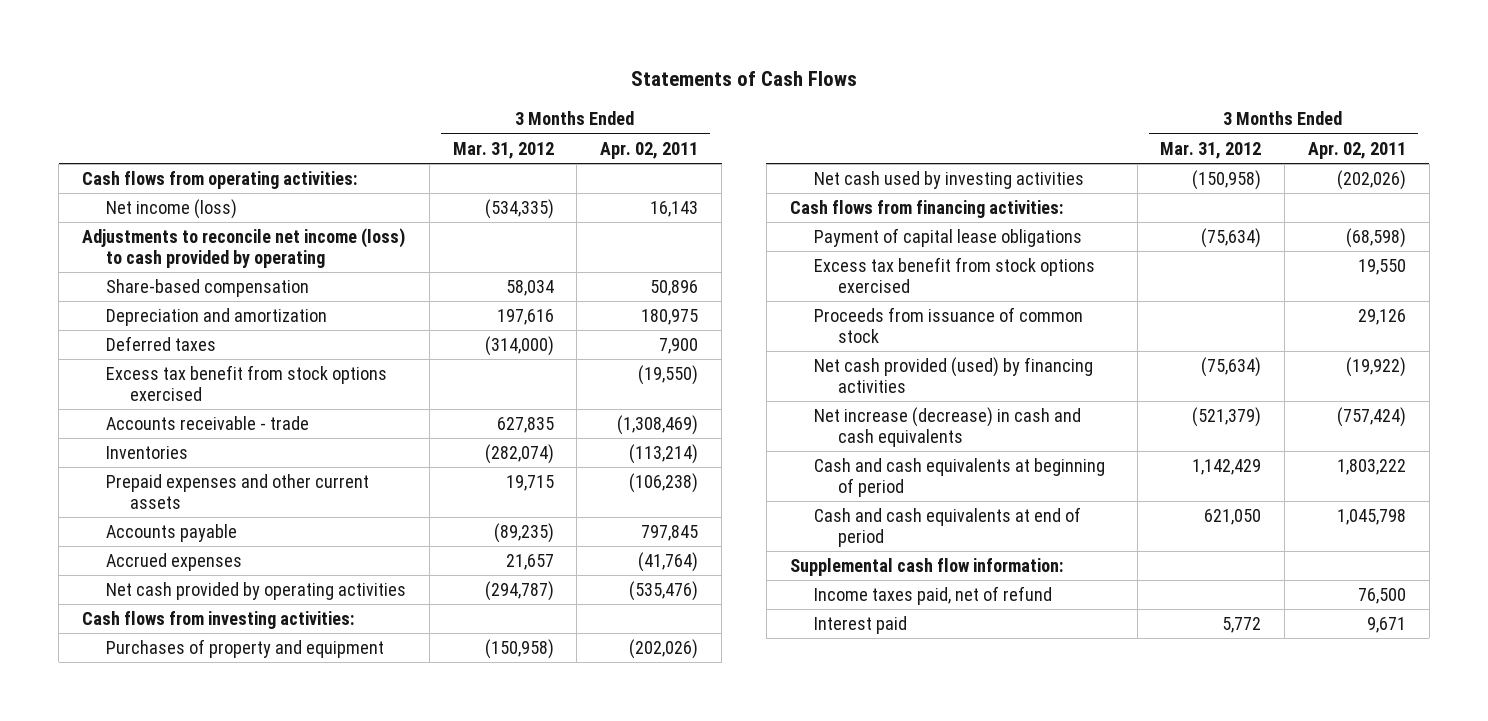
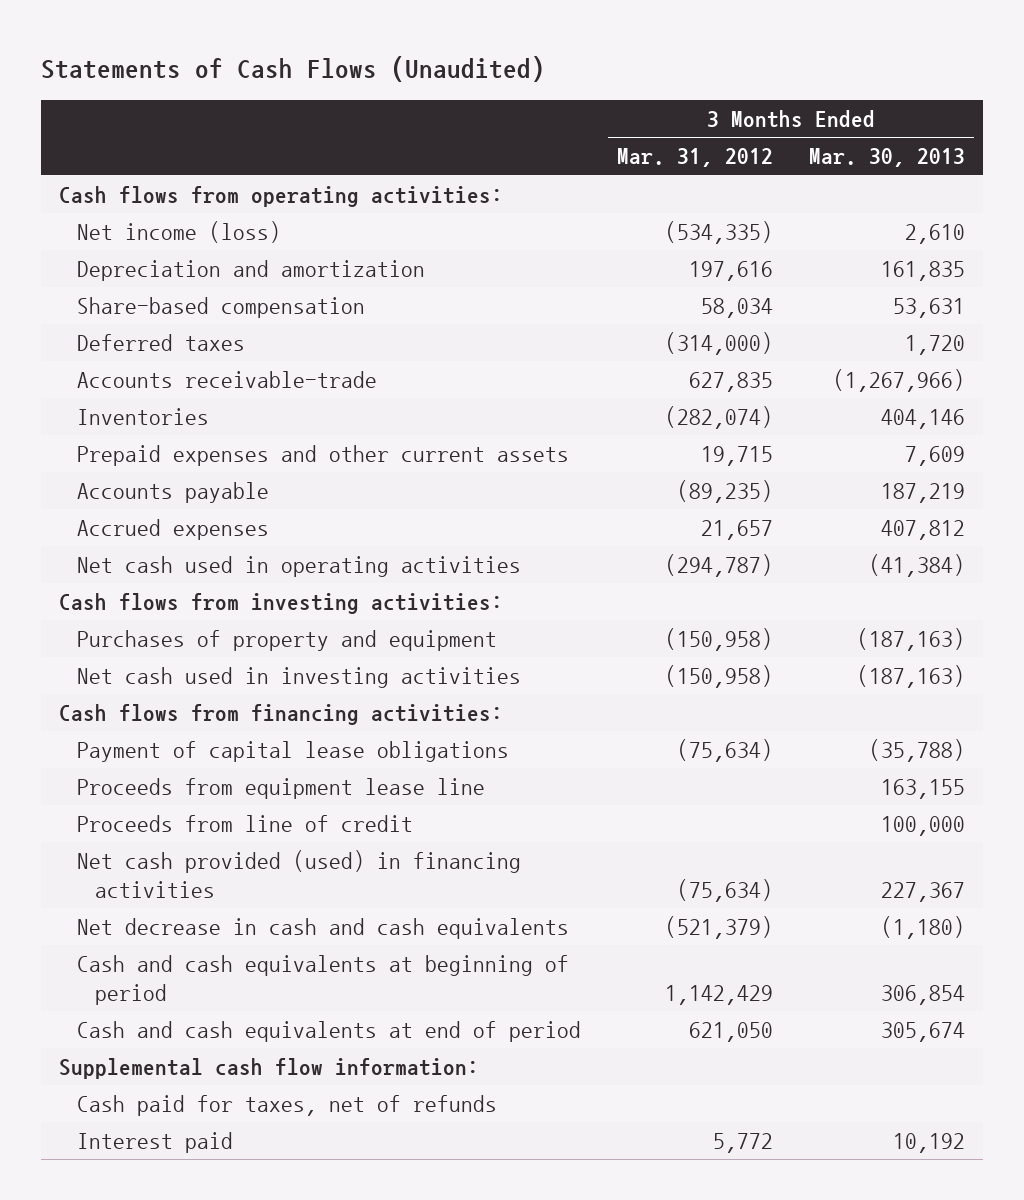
[631,71,858,87] Statements of Cash Flows -> [41,55,546,82] Statements of Cash Flows (Unaudited)
[600,141,699,159] Apr. 02, 2011 -> none
none -> [808,148,965,168] Mar. 30, 2013
[82,228,406,269] Adjustments to reconcile net income (loss) to cash provided by operating -> none
[105,279,309,298] Share-based compensation -> [77,297,366,319] Share-based compensation
[105,365,387,402] Excess tax benefit from stock options exercised -> none
[105,416,309,431] Accounts receivable - trade -> [77,371,378,389] Accounts receivable-trade
[105,582,406,601] Net cash provided by operating activities -> [77,556,522,578] Net cash used in operating activities
[813,171,1084,190] Net cash used by investing activities -> [77,667,522,689] Net cash used in investing activities
[813,257,1095,294] Excess tax benefit from stock options exercised -> none
[813,307,1083,344] Proceeds from issuance of common stock -> none
none -> [77,778,486,800] Proceeds from equipment lease line
none -> [77,815,414,833] Proceeds from line of credit
[813,357,1093,394] Net cash provided (used) by financing activities -> [77,850,522,898] Net cash provided (used) in financing activities
[813,407,1081,448] Net increase (decrease) in cash and cash equivalents -> [77,918,570,940] Net decrease in cash and cash equivalents
[813,586,1052,606] Income taxes paid, net of refund -> [77,1095,498,1117] Cash paid for taxes, net of refunds

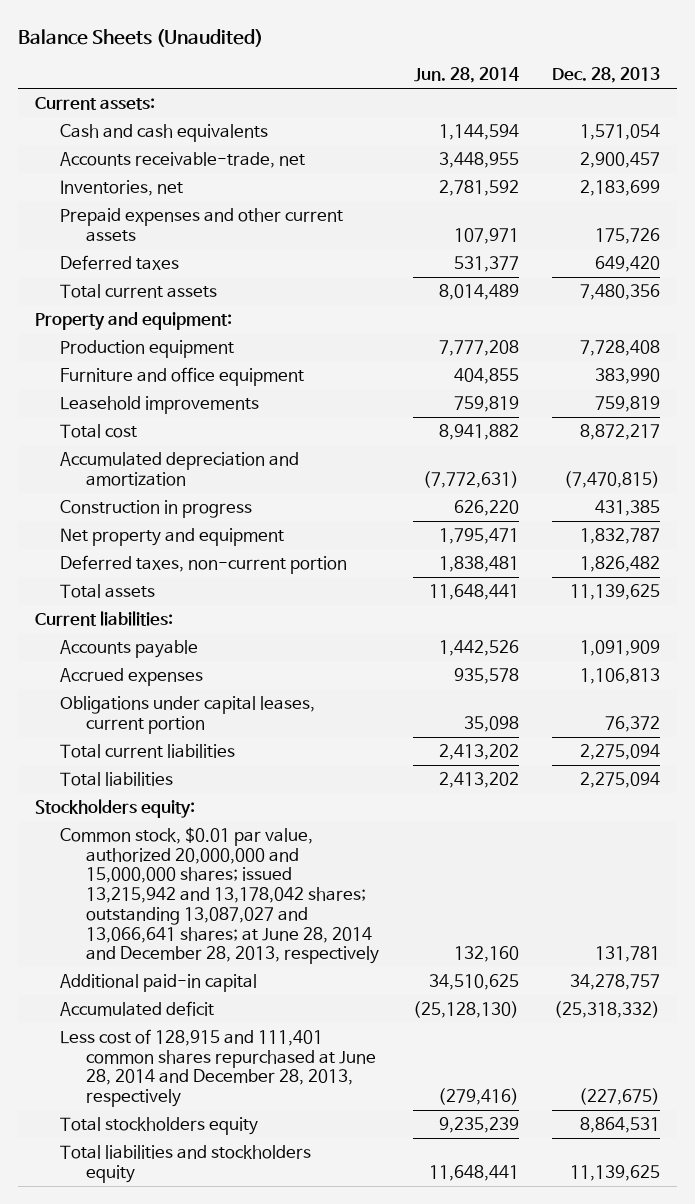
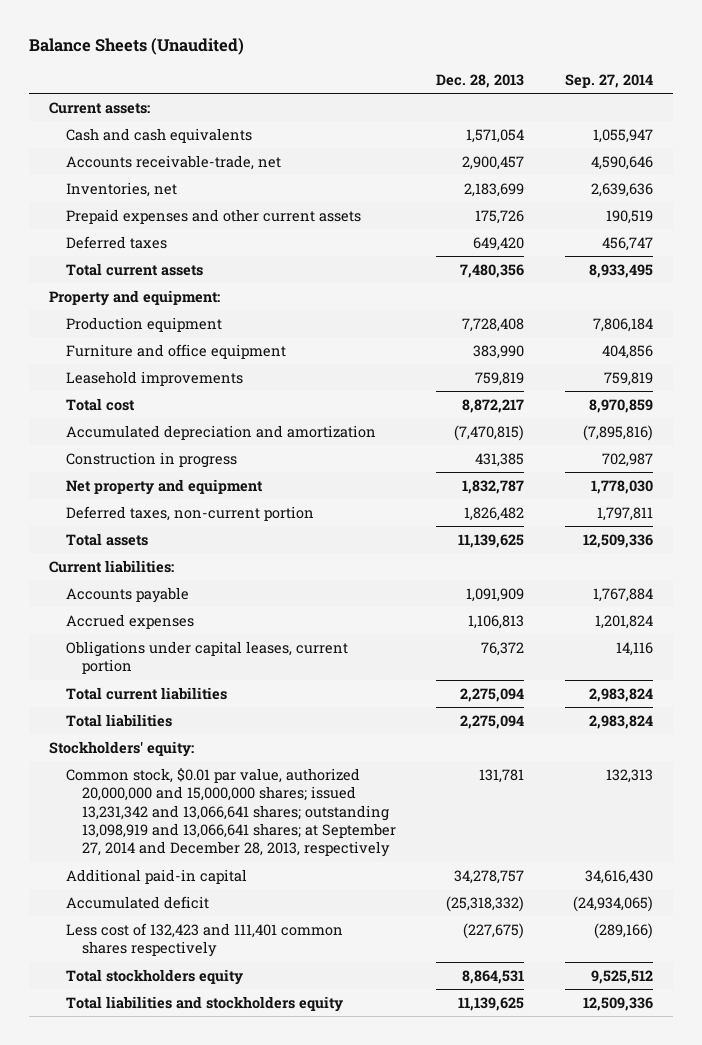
[413,67,519,84] Jun. 28, 2014 -> none
none -> [564,73,653,88] Sep. 27, 2014
[34,798,195,818] Stockholders equity: -> [49,740,195,757] Stockholders' equity:
[60,826,380,965] Common stock, $0.01 par value, authorized 20,000,000 and 15,000,000 shares; issued 13,215,942 and 13,178,042 shares; outstanding 13,087,027 and 13,066,641 shares; at June 28, 2014 and December 28, 2013, respectively -> [65,767,396,858] Common stock, $0.01 par value, authorized 20,000,000 and 15,000,000 shares; issued 13,231,342 and 13,066,641 shares; outstanding 13,098,919 and 13,066,641 shares; at September 27, 2014 and December 28, 2013, respectively
[60,1028,377,1108] Less cost of 128,915 and 111,401 common shares repurchased at June 28, 2014 and December 28, 2013, respectively -> [65,922,343,958] Less cost of 132,423 and 111,401 common shares respectively

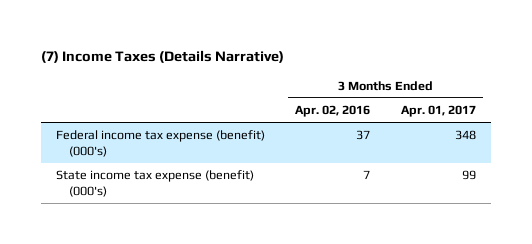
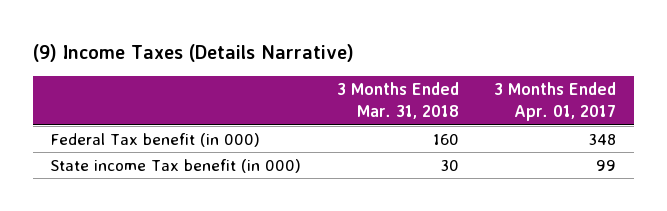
[41,49,285,63] (7) Income Taxes (Details Narrative) -> [32,44,354,63] (9) Income Taxes (Details Narrative)
[295,105,371,118] Apr. 02, 2016 -> none
none -> [336,82,459,120] 3 Months Ended Mar. 31, 2018
[56,130,266,157] Federal income tax expense (benefit) (000's) -> [50,132,261,147] Federal Tax benefit (in 000)
[56,170,255,197] State income tax expense (benefit) (000's) -> [50,158,302,173] State income Tax benefit (in 000)

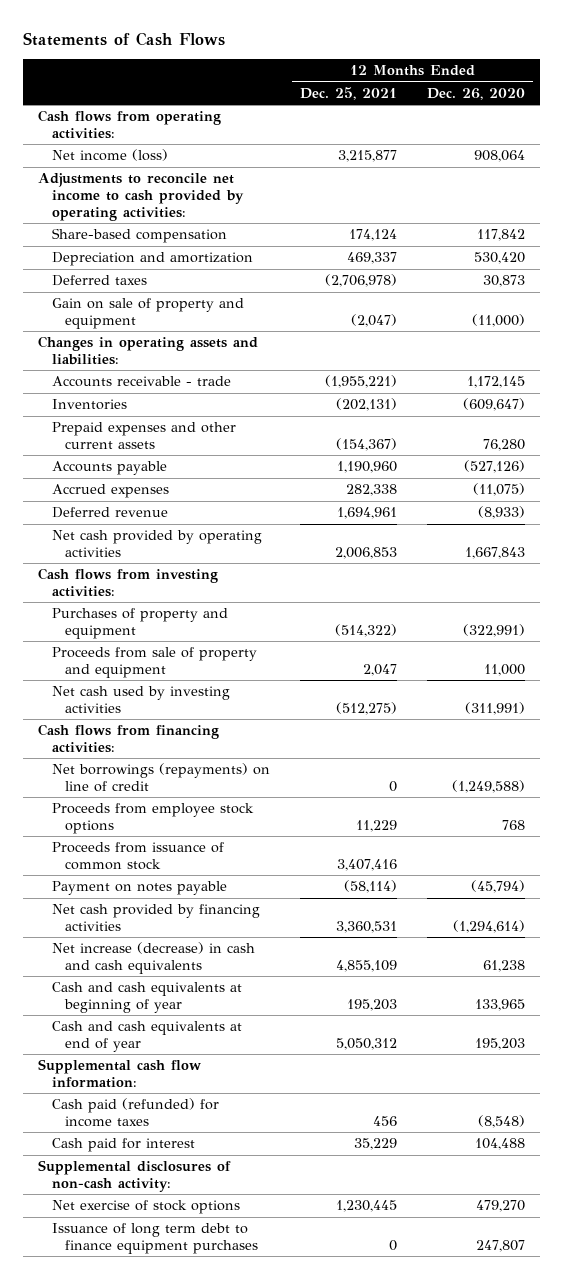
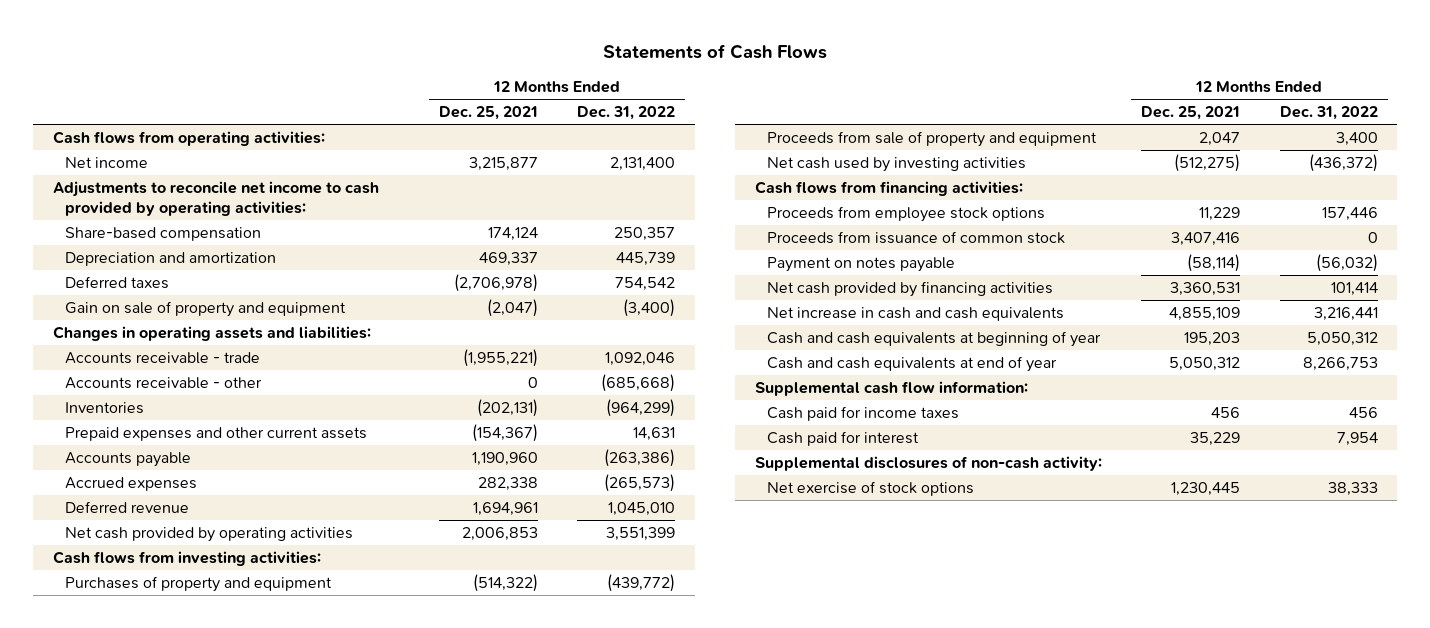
[427,87,526,100] Dec. 26, 2020 -> none
none -> [577,106,676,121] Dec. 31, 2022
[51,149,168,162] Net income (loss) -> [64,157,148,169] Net income
none -> [64,377,262,390] Accounts receivable - other
[51,763,270,793] Net borrowings (repayments) on line of credit -> none
[51,942,255,975] Net increase (decrease) in cash and cash equivalents -> [767,307,1065,322] Net increase in cash and cash equivalents
[51,1098,219,1128] Cash paid (refunded) for income taxes -> [767,406,960,422] Cash paid for income taxes
[51,1223,259,1255] Issuance of long term debt to finance equipment purchases -> none

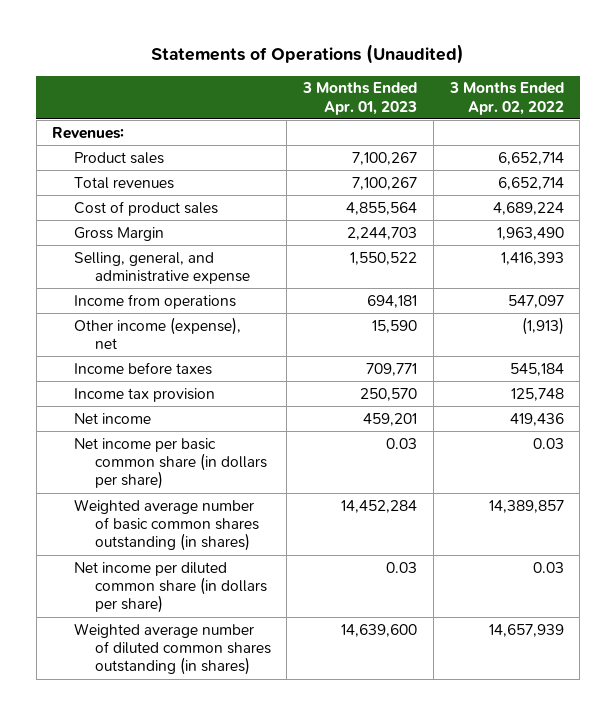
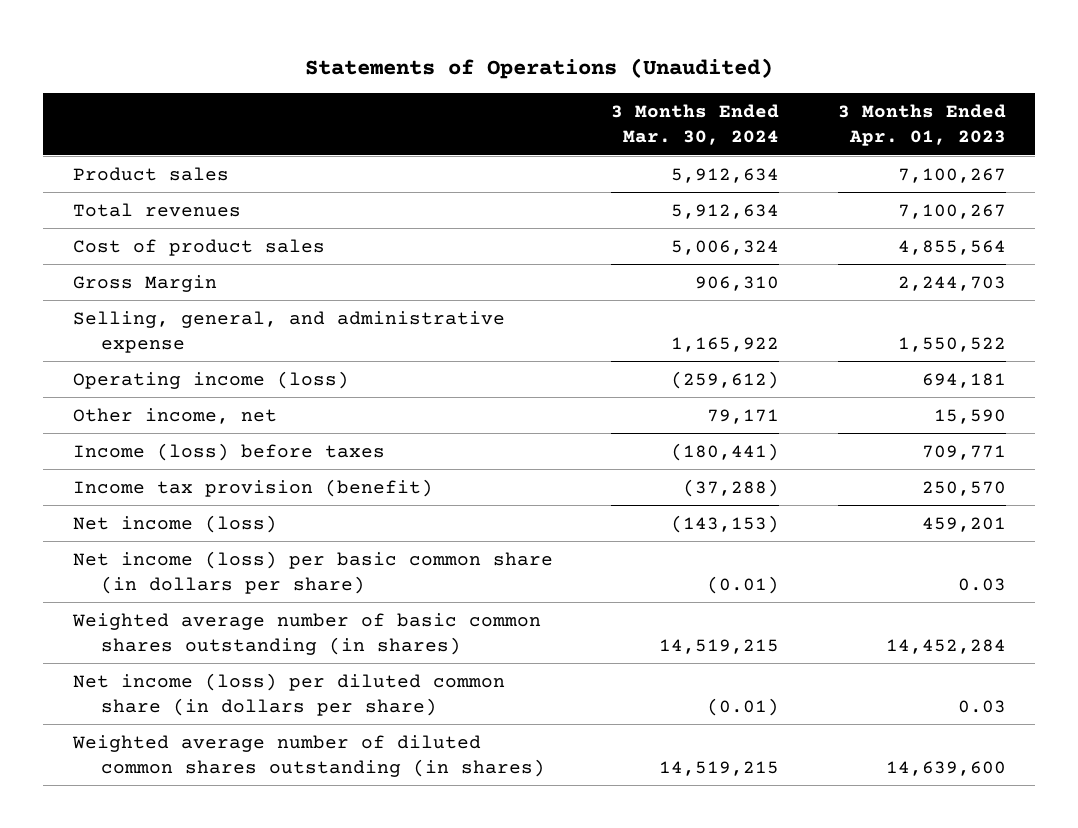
[448,82,564,115] 3 Months Ended Apr. 02, 2022 -> none
none -> [611,104,780,146] 3 Months Ended Mar. 30, 2024
[52,126,125,139] Revenues: -> none
[73,293,236,309] Income from operations -> [72,370,349,389] Operating income (loss)
[73,316,241,350] Other income (expense), net -> [72,407,277,424] Other income, net
[73,361,212,375] Income before taxes -> [72,442,385,461] Income (loss) before taxes
[73,387,215,402] Income tax provision -> [72,478,433,497] Income tax provision (benefit)
[73,412,151,424] Net income -> [72,514,277,533] Net income (loss)
[73,437,267,490] Net income per basic common share (in dollars per share) -> [72,550,553,594] Net income (loss) per basic common share (in dollars per share)
[73,561,267,614] Net income per diluted common share (in dollars per share) -> [72,672,505,716] Net income (loss) per diluted common share (in dollars per share)

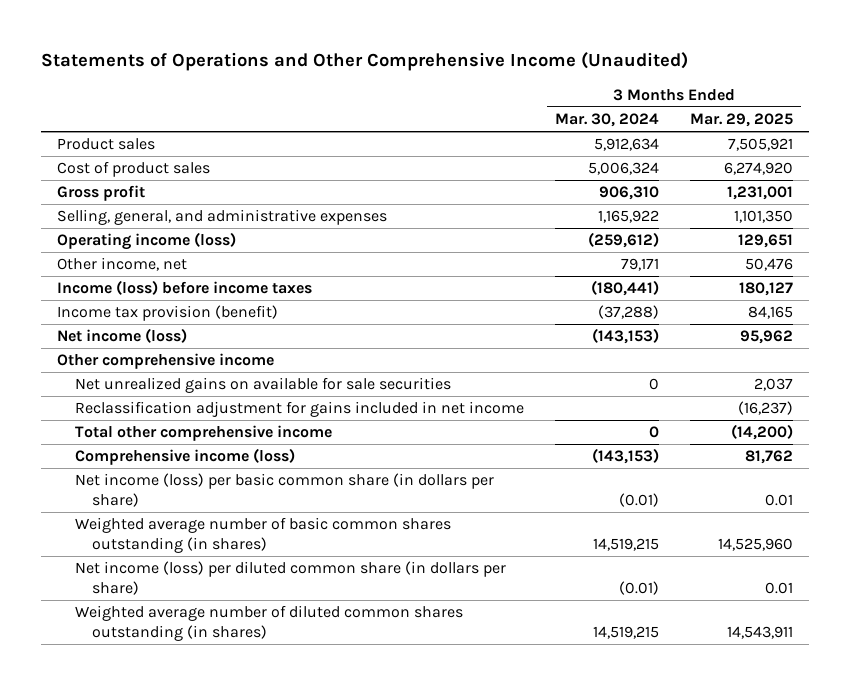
[305,57,774,79] Statements of Operations (Unaudited) -> [40,52,688,72] Statements of Operations and Other Comprehensive Income (Unaudited)
[837,104,1006,147] 3 Months Ended Apr. 01, 2023 -> none
none -> [690,112,794,127] Mar. 29, 2025
[72,202,241,217] Total revenues -> none
[72,274,217,292] Gross Margin -> [56,185,145,202] Gross profit
[72,310,505,353] Selling, general, and administrative expense -> [56,209,387,226] Selling, general, and administrative expenses
[72,442,385,461] Income (loss) before taxes -> [56,280,312,296] Income (loss) before income taxes
none -> [56,353,274,370] Other comprehensive income
none -> [74,377,451,394] Net unrealized gains on available for sale securities
none -> [74,401,524,418] Reclassification adjustment for gains included in net income
none -> [74,425,332,442] Total other comprehensive income
none -> [74,448,295,466] Comprehensive income (loss)

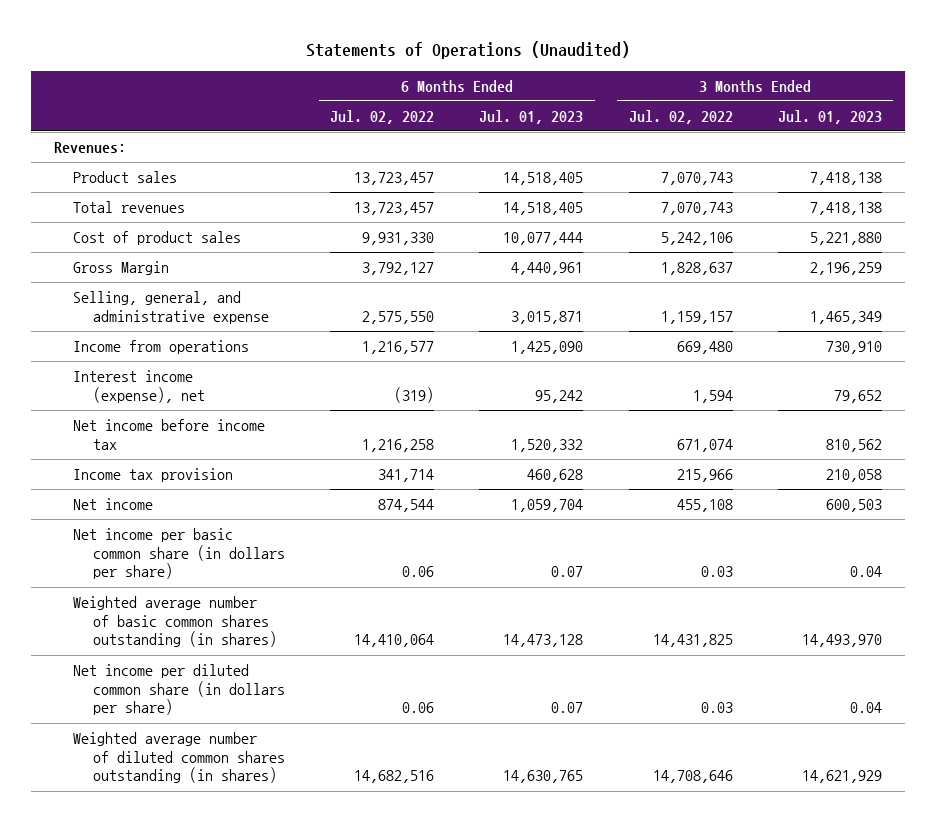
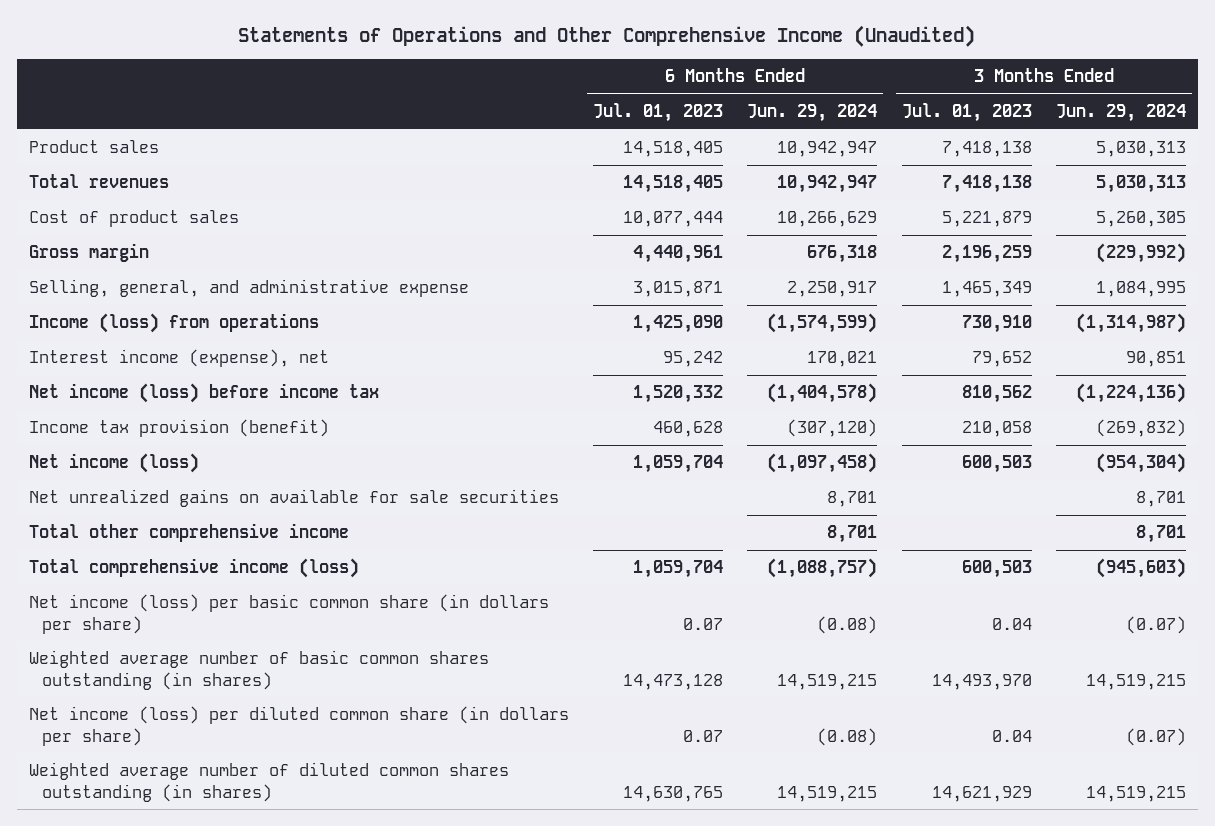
[305,41,630,60] Statements of Operations (Unaudited) -> [238,25,976,48] Statements of Operations and Other Comprehensive Income (Unaudited)
[330,109,435,124] Jul. 02, 2022 -> none
[628,109,733,124] Jul. 02, 2022 -> none
none -> [747,104,878,123] Jun. 29, 2024
none -> [1055,104,1186,123] Jun. 29, 2024
[53,142,126,154] Revenues: -> none
[809,232,882,246] 5,221,880 -> [941,211,1032,228] 5,221,879
[73,261,170,276] Gross Margin -> [28,243,149,263] Gross margin
[73,340,250,355] Income from operations -> [28,313,319,334] Income (loss) from operations
[73,419,266,450] Net income before income tax -> [28,383,379,404] Net income (loss) before income tax
[73,468,234,483] Income tax provision -> [28,419,329,438] Income tax provision (benefit)
[73,498,154,511] Net income -> [28,453,199,474] Net income (loss)
none -> [28,489,559,508] Net unrealized gains on available for sale securities
none -> [28,523,349,543] Total other comprehensive income
none -> [28,558,359,579] Total comprehensive income (loss)
[73,528,285,580] Net income per basic common share (in dollars per share) -> [28,594,549,634] Net income (loss) per basic common share (in dollars per share)
[73,664,285,716] Net income per diluted common share (in dollars per share) -> [28,706,569,746] Net income (loss) per diluted common share (in dollars per share)

